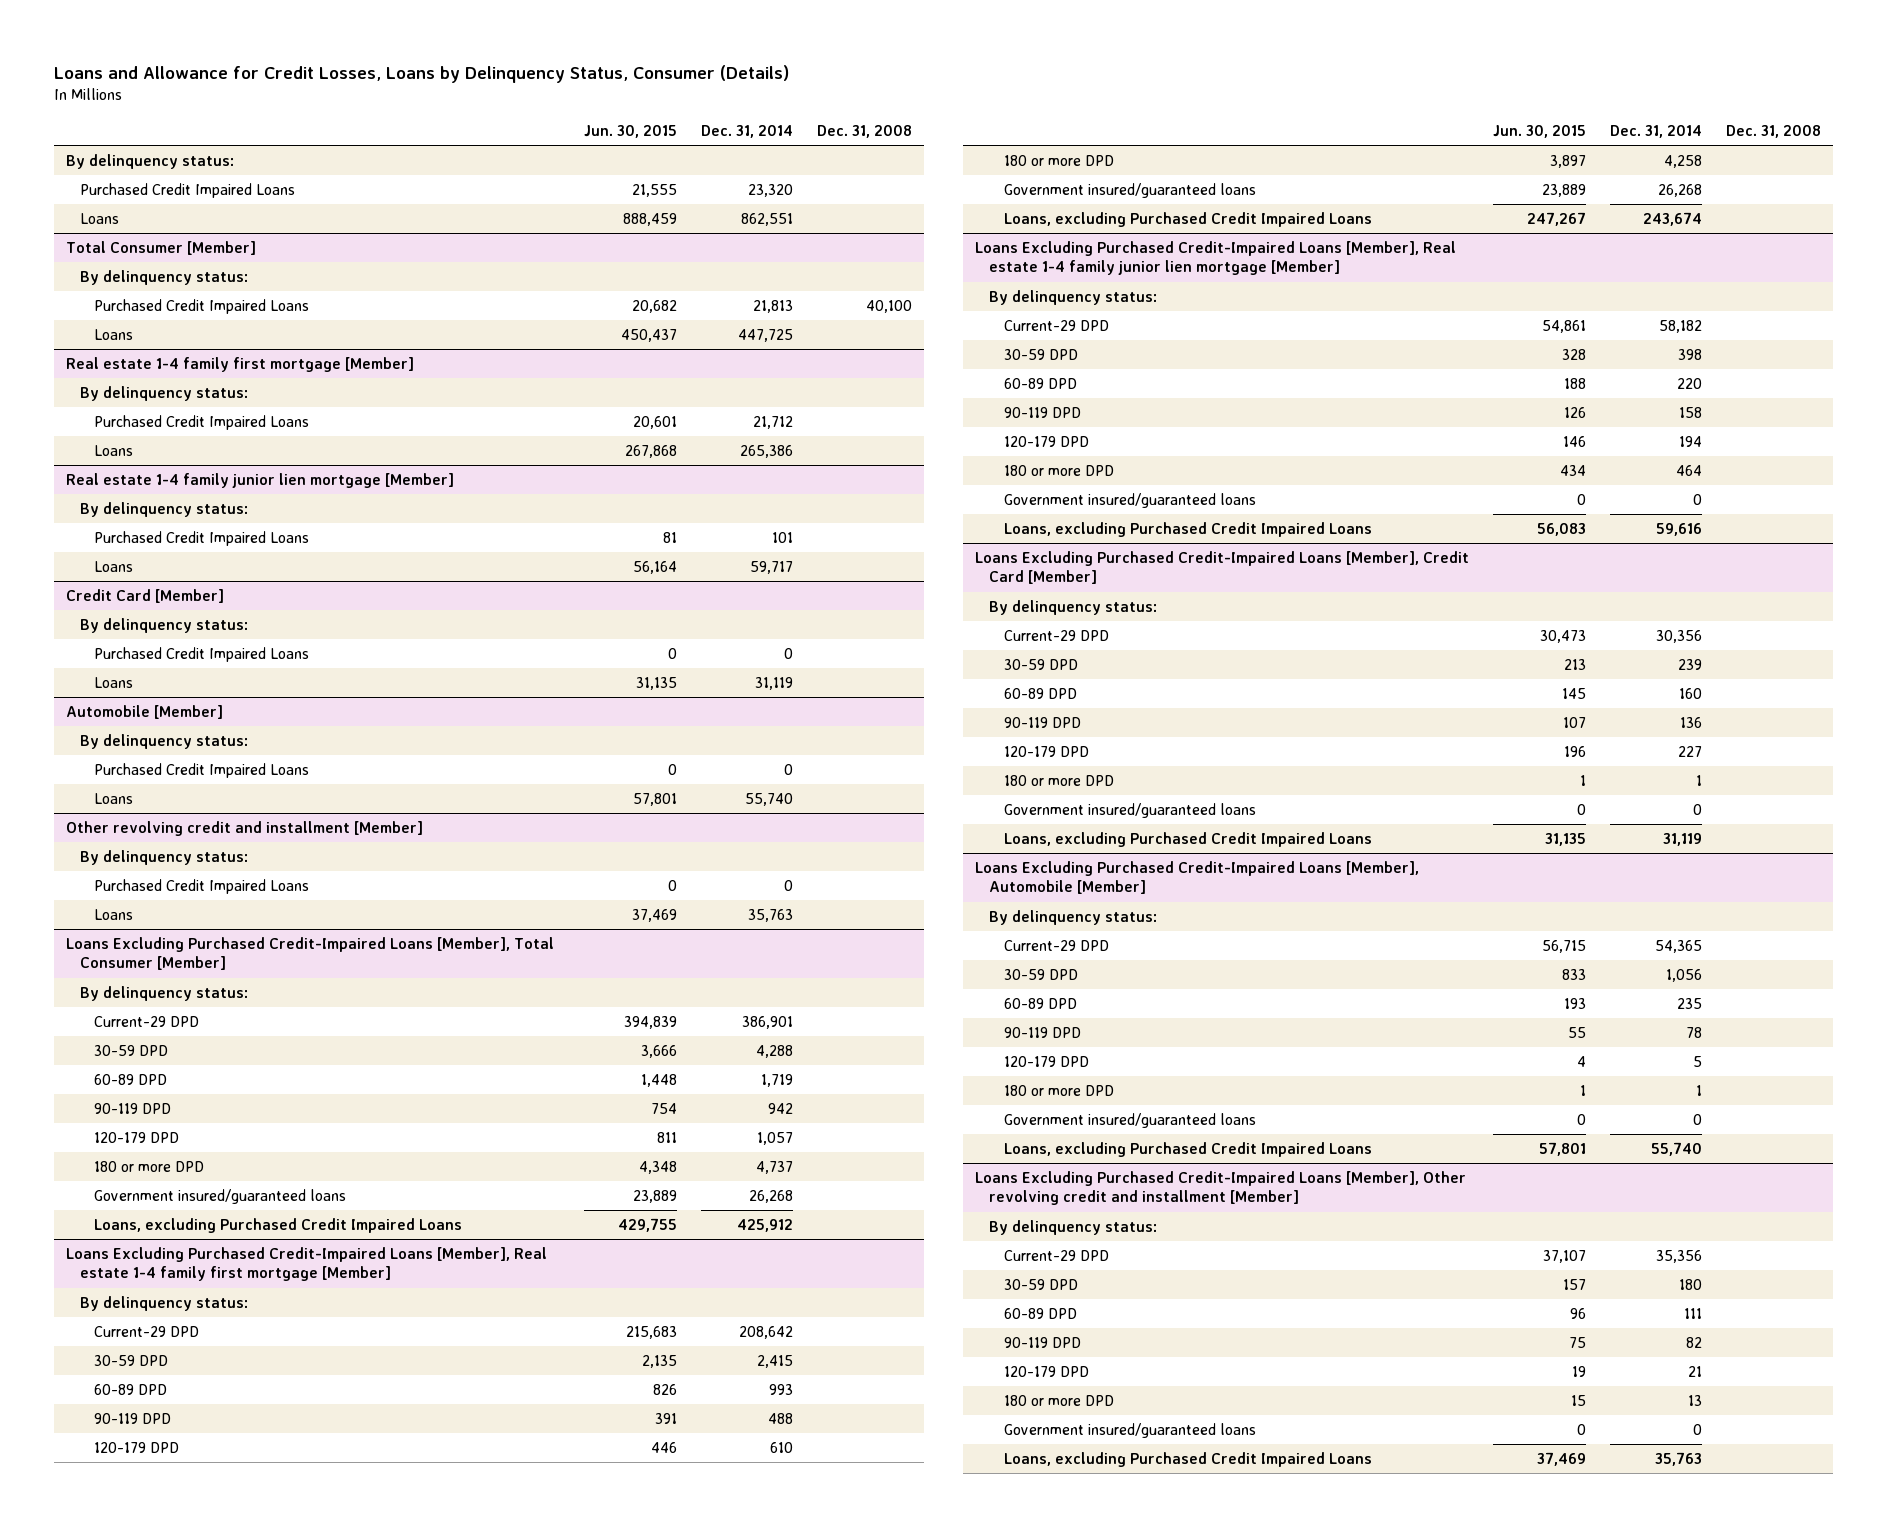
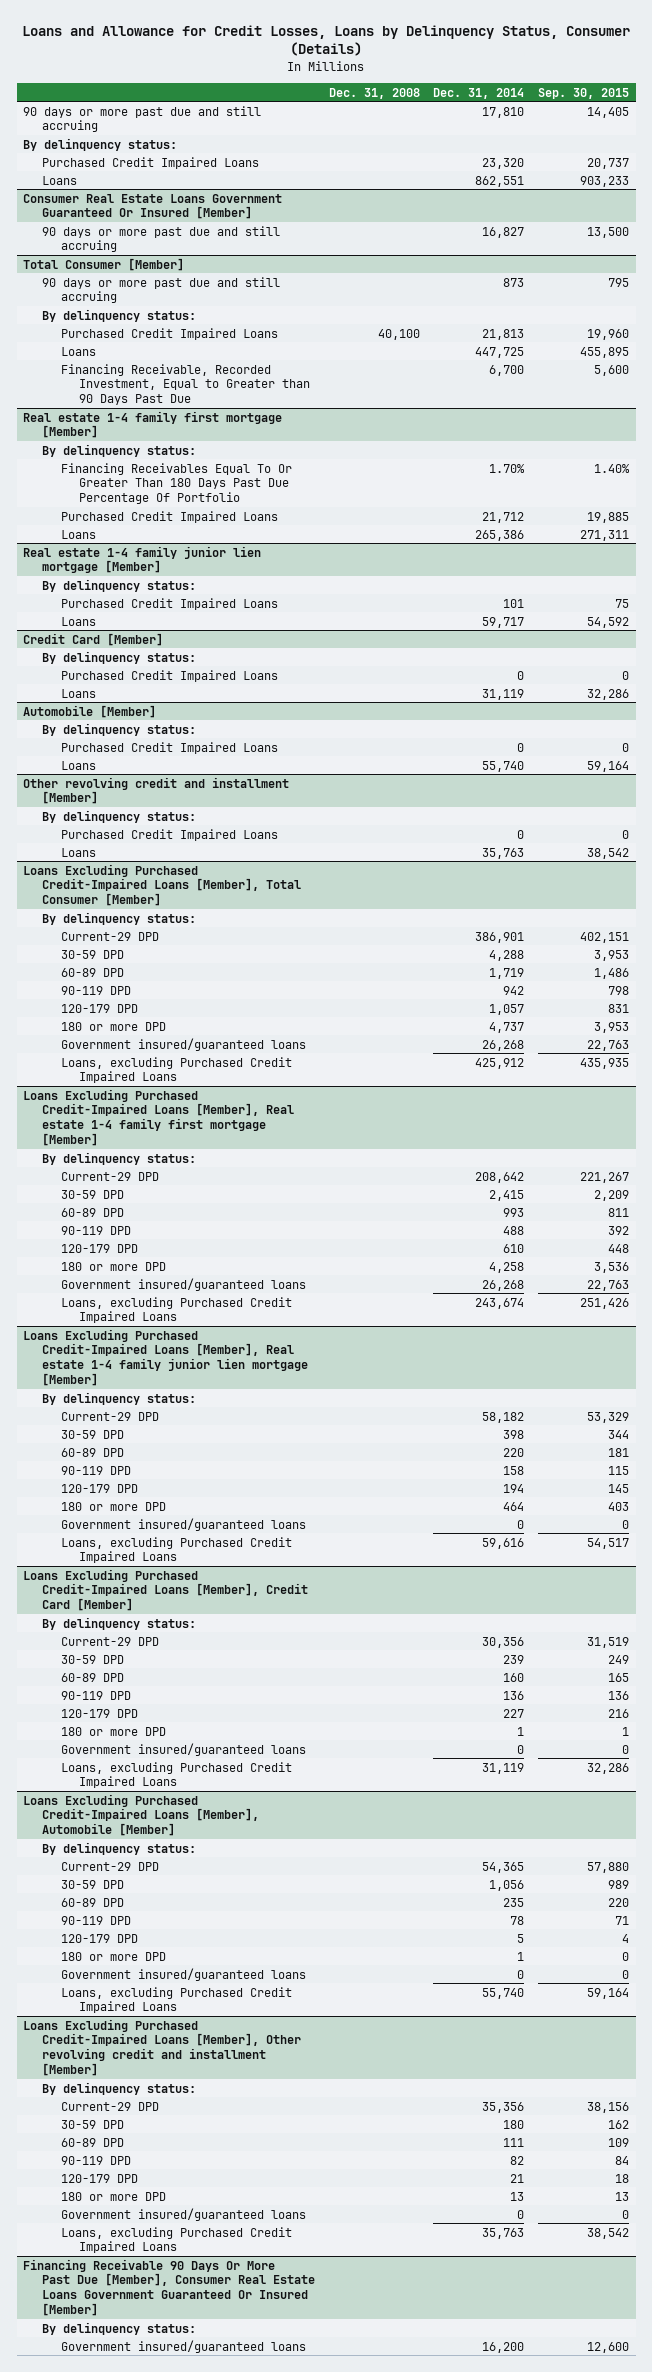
[584,124,678,138] Jun. 30, 2015 -> none
none -> [537,87,629,99] Sep. 30, 2015
none -> [23,105,262,133] 90 days or more past due and still accruing
none -> [23,193,283,220] Consumer Real Estate Loans Government Guaranteed Or Insured [Member]
none -> [42,225,281,253] 90 days or more past due and still accruing
none -> [42,276,281,304] 90 days or more past due and still accruing
none -> [60,363,311,406] Financing Receivable, Recorded Investment, Equal to Greater than 90 Days Past Due
none -> [60,462,292,505] Financing Receivables Equal To Or Greater Than 180 Days Past Due Percentage Of Portfolio
none -> [23,2258,316,2316] Financing Receivable 90 Days Or More Past Due [Member], Consumer Real Estate Loans Government Guaranteed Or Insured [Member]
none -> [42,2321,197,2335] By delinquency status:
none -> [60,2339,306,2353] Government insured/guaranteed loans

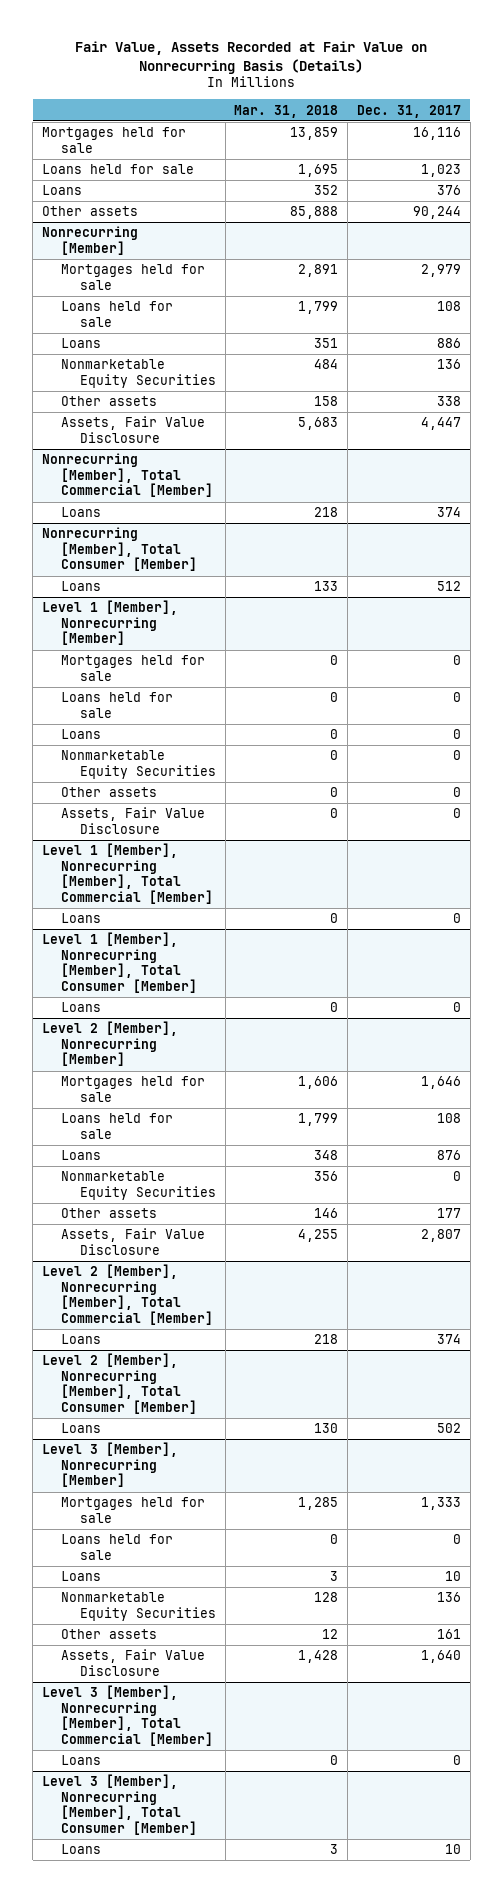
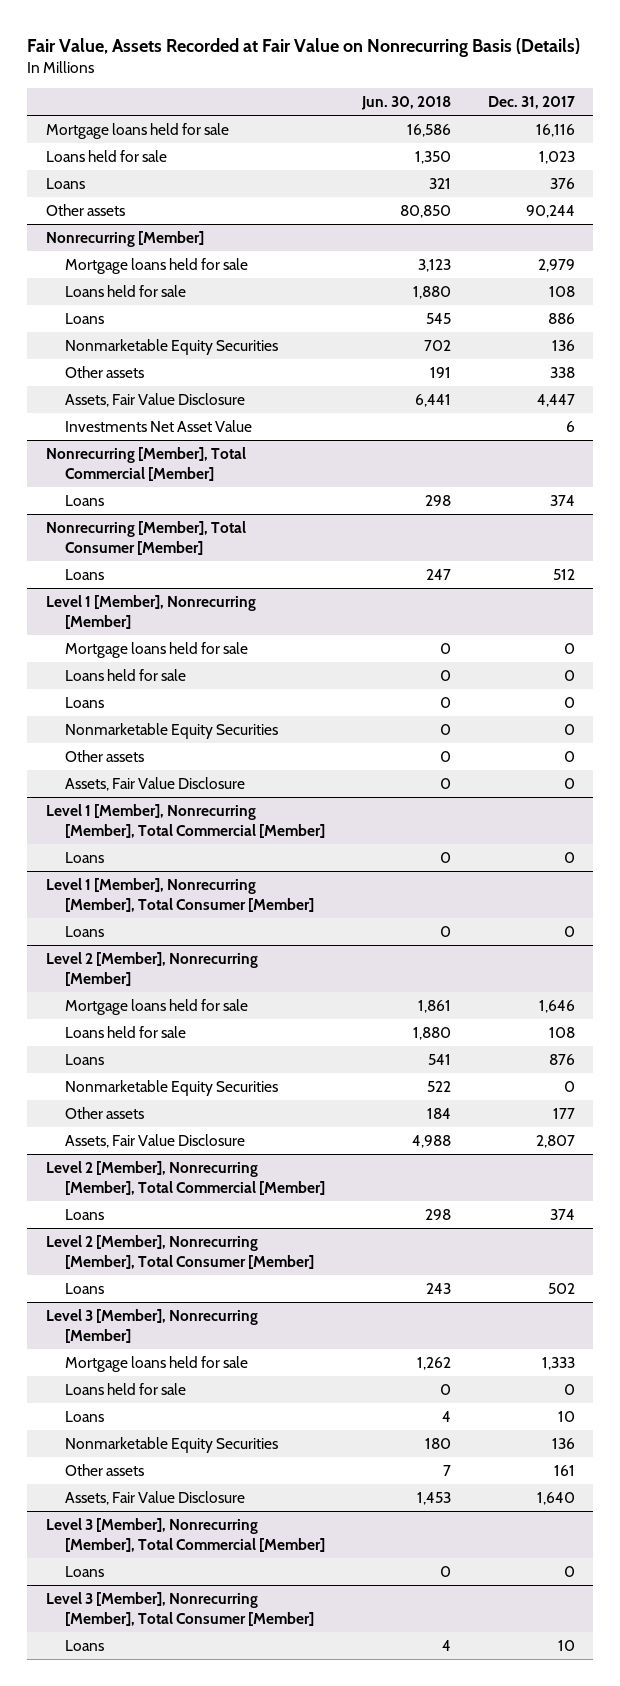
[234,104,339,118] Mar. 31, 2018 -> none
none -> [360,96,451,111] Jun. 30, 2018
[41,127,186,153] Mortgages held for sale -> [45,122,229,139] Mortgage loans held for sale
[60,264,205,290] Mortgages held for sale -> [64,257,248,274] Mortgage loans held for sale
none -> [64,419,252,432] Investments Net Asset Value
[60,655,205,681] Mortgages held for sale -> [64,641,248,658] Mortgage loans held for sale
[60,1076,205,1102] Mortgages held for sale -> [64,998,248,1015] Mortgage loans held for sale
[60,1497,205,1523] Mortgages held for sale -> [64,1355,248,1372] Mortgage loans held for sale

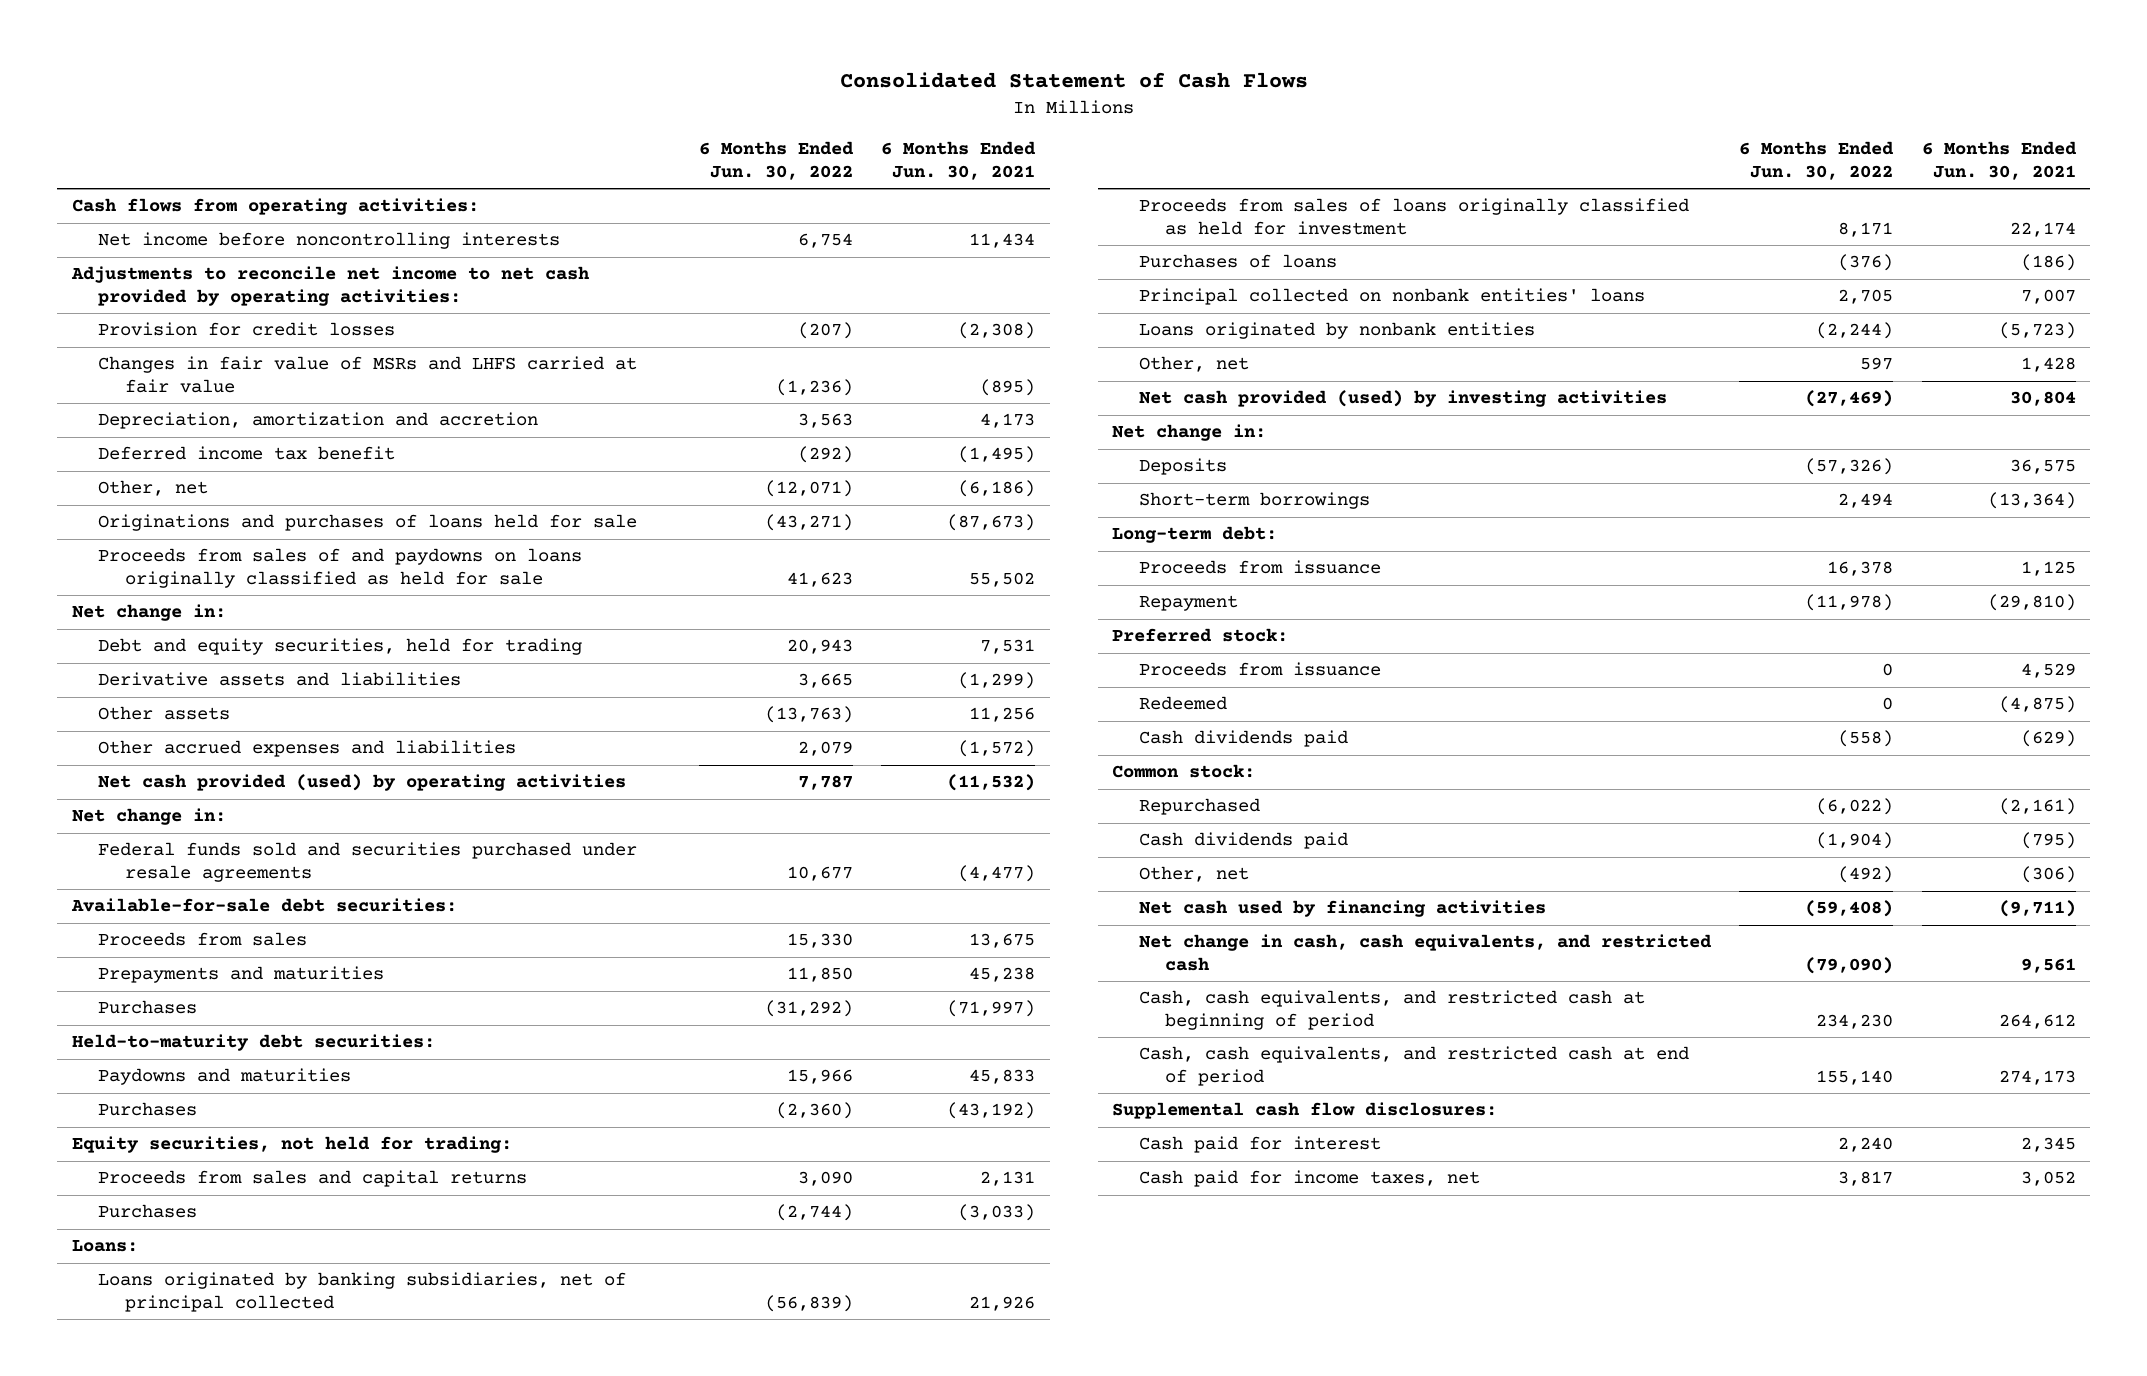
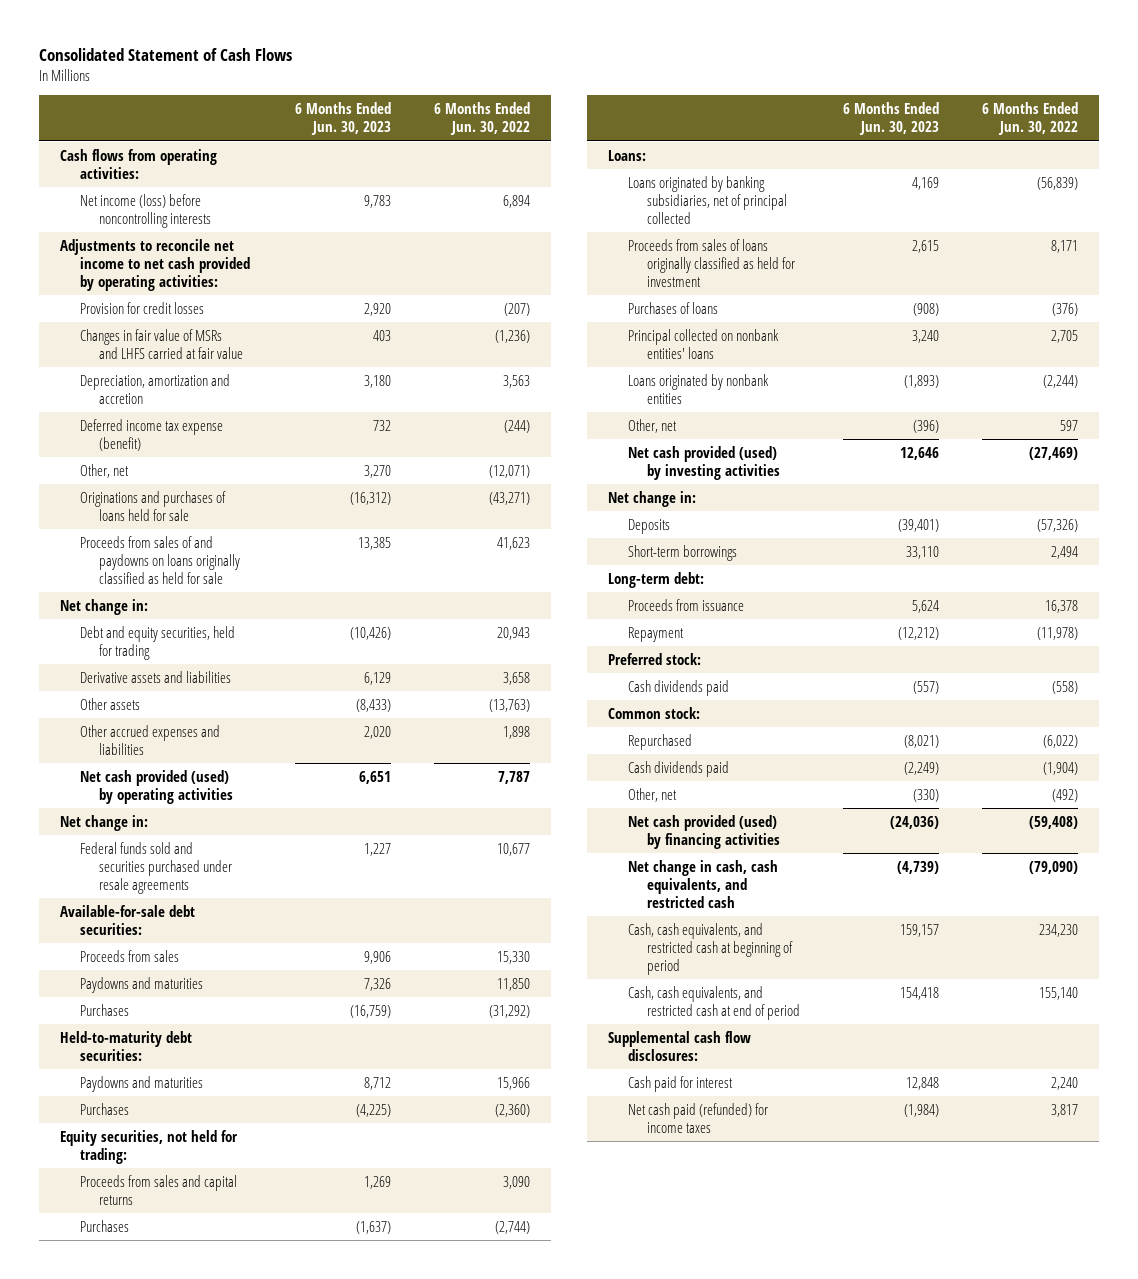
[881,141,1037,180] 6 Months Ended Jun. 30, 2021 -> none
none -> [294,101,391,135] 6 Months Ended Jun. 30, 2023
[98,232,561,250] Net income before noncontrolling interests -> [79,193,211,228] Net income (loss) before noncontrolling interests
[797,233,853,249] 6,754 -> [502,194,530,208] 6,894
[98,446,396,461] Deferred income tax benefit -> [79,418,223,451] Deferred income tax expense (benefit)
[797,446,853,464] (292) -> [503,419,530,433] (244)
[797,673,853,689] 3,665 -> [502,671,530,685] 3,658
[797,741,853,757] 2,079 -> [502,725,530,739] 1,898
[98,966,385,984] Prepayments and maturities -> [79,976,203,993] Paydowns and maturities
[1138,662,1381,677] Proceeds from issuance -> none
[1138,696,1227,711] Redeemed -> none
[1138,900,1546,918] Net cash used by financing activities -> [627,814,780,849] Net cash provided (used) by financing activities
[1138,1170,1480,1188] Cash paid for income taxes, net -> [627,1102,768,1133] Net cash paid (refunded) for income taxes

